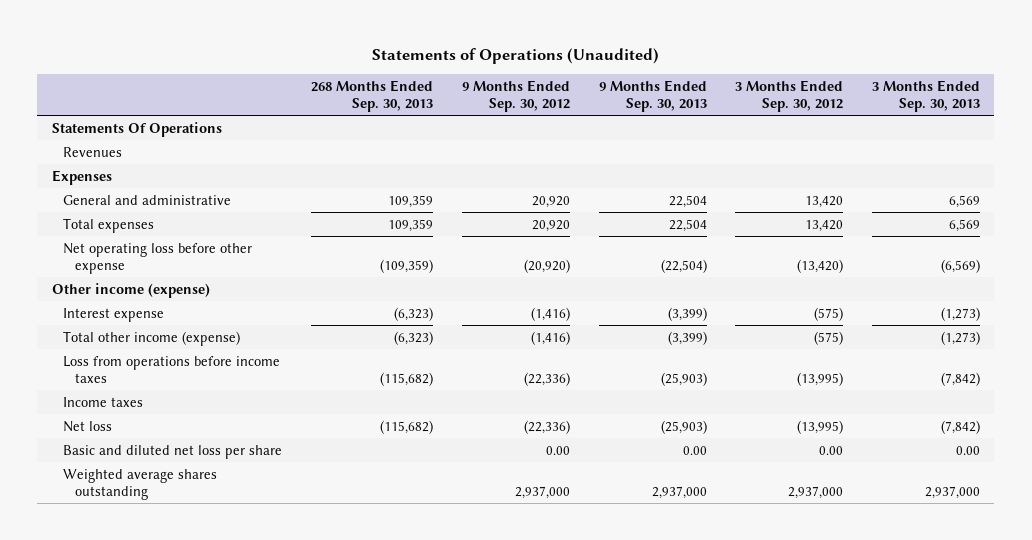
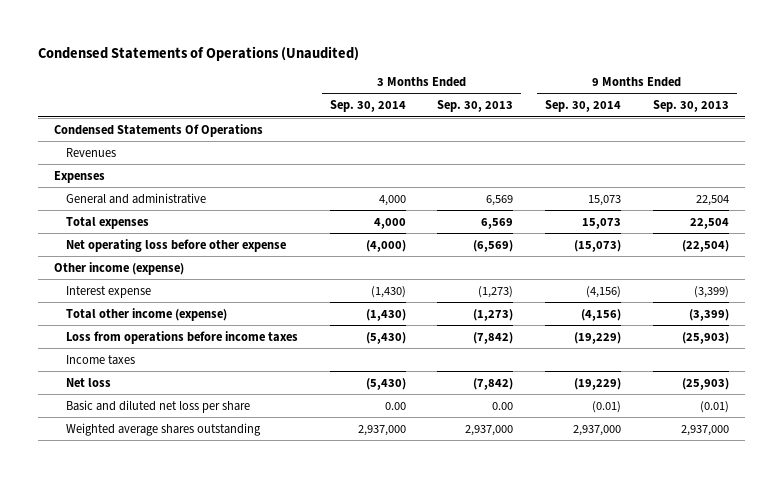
[371,47,659,64] Statements of Operations (Unaudited) -> [38,45,360,61] Condensed Statements of Operations (Unaudited)
[311,79,434,113] 268 Months Ended Sep. 30, 2013 -> none
[461,79,570,113] 9 Months Ended Sep. 30, 2012 -> none
[735,79,844,113] 3 Months Ended Sep. 30, 2012 -> none
none -> [329,100,406,113] Sep. 30, 2014
none -> [545,100,622,113] Sep. 30, 2014
[51,121,222,137] Statements Of Operations -> [54,123,264,137] Condensed Statements Of Operations
[682,445,707,455] 0.00 -> [700,400,730,413] (0.01)

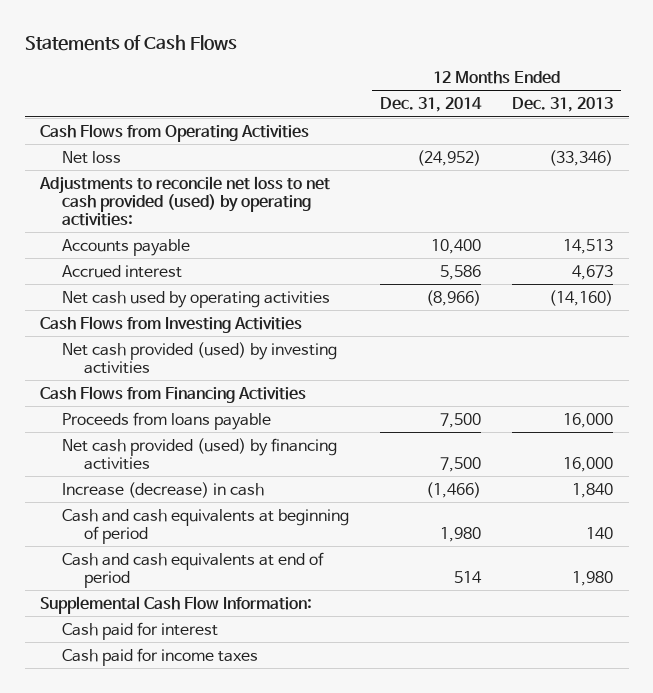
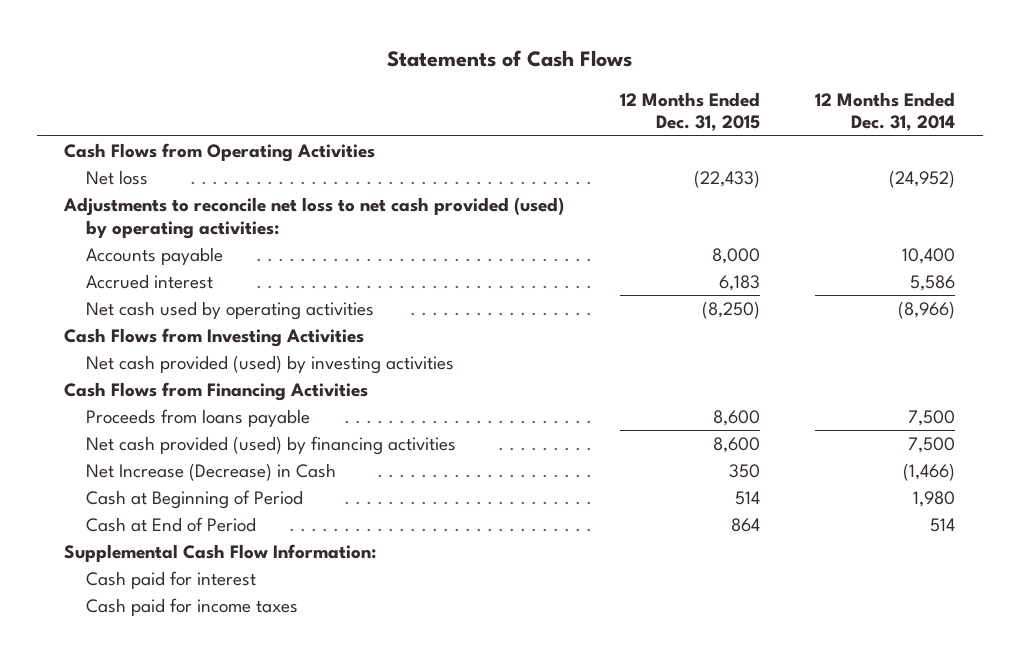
[512,97,614,113] Dec. 31, 2013 -> none
none -> [619,91,760,132] 12 Months Ended Dec. 31, 2015
[62,481,265,498] Increase (decrease) in cash -> [86,463,337,482] Net Increase (Decrease) in Cash
[62,508,350,544] Cash and cash equivalents at beginning of period -> [86,490,304,510] Cash at Beginning of Period
[62,551,325,588] Cash and cash equivalents at end of period -> [86,517,257,533] Cash at End of Period

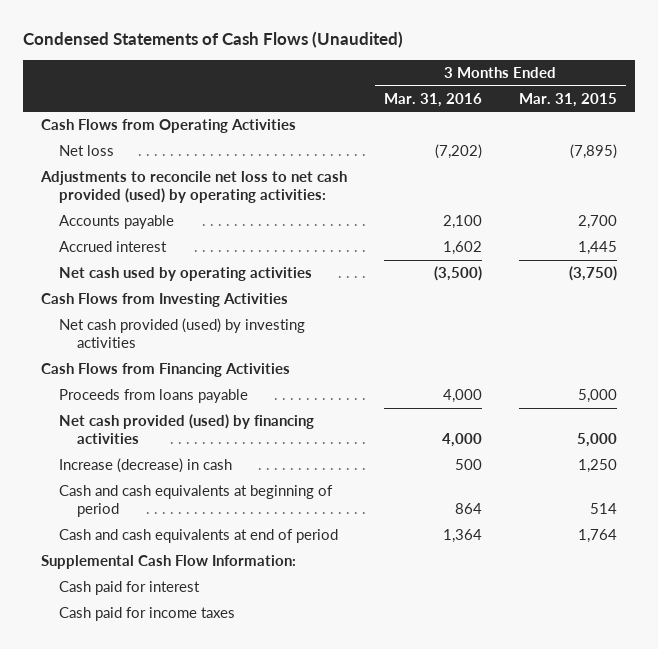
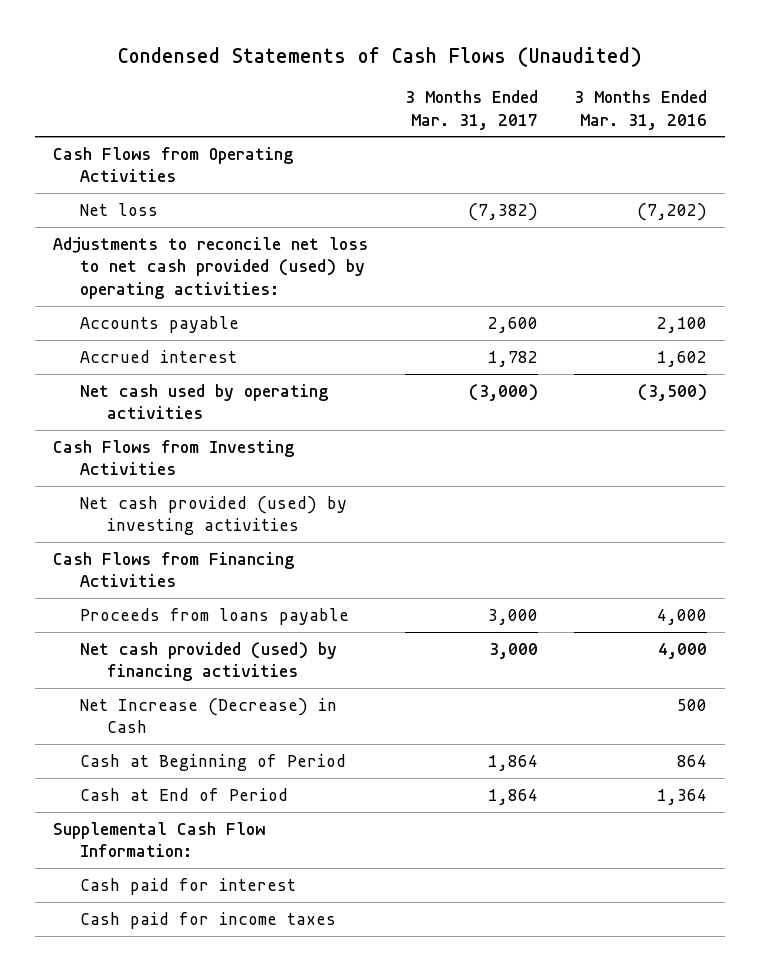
[518,92,617,107] Mar. 31, 2015 -> none
none -> [404,90,538,130] 3 Months Ended Mar. 31, 2017
[59,458,233,474] Increase (decrease) in cash -> [80,697,338,734] Net Increase (Decrease) in Cash
[59,485,334,517] Cash and cash equivalents at beginning of period -> [80,753,347,771] Cash at Beginning of Period
[59,529,339,544] Cash and cash equivalents at end of period -> [80,787,289,801] Cash at End of Period

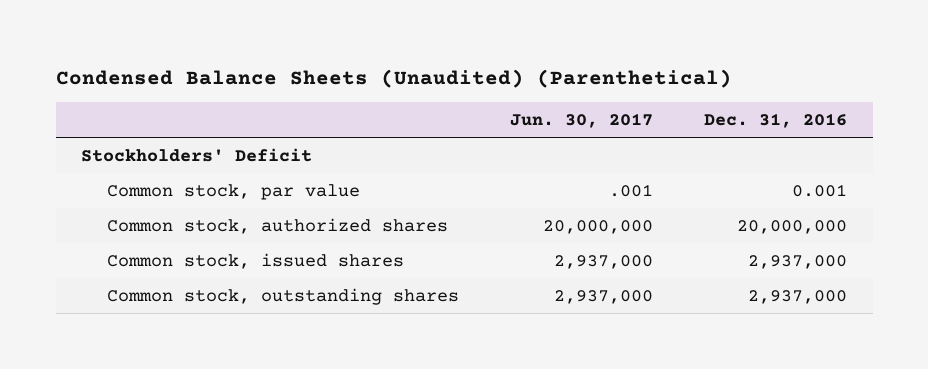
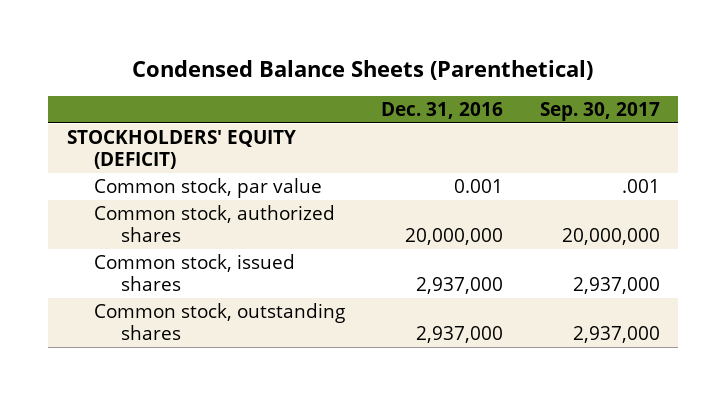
[55,68,732,88] Condensed Balance Sheets (Unaudited) (Parenthetical) -> [132,60,594,81] Condensed Balance Sheets (Parenthetical)
[509,112,653,128] Jun. 30, 2017 -> none
none -> [539,101,660,121] Sep. 30, 2017
[81,147,313,162] Stockholders' Deficit -> [66,130,296,170] STOCKHOLDERS' EQUITY (DEFICIT)

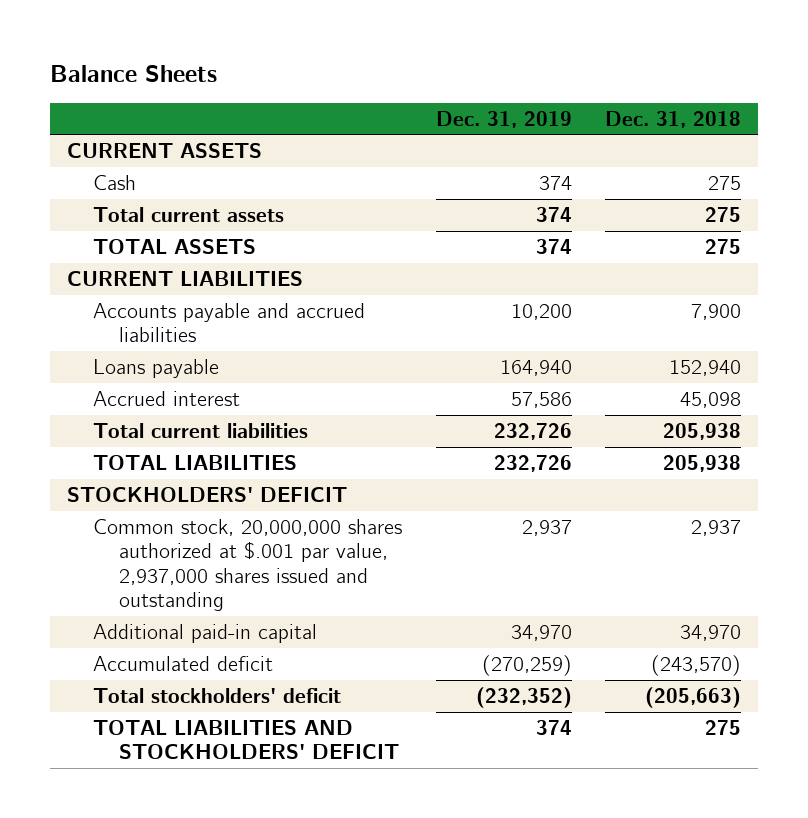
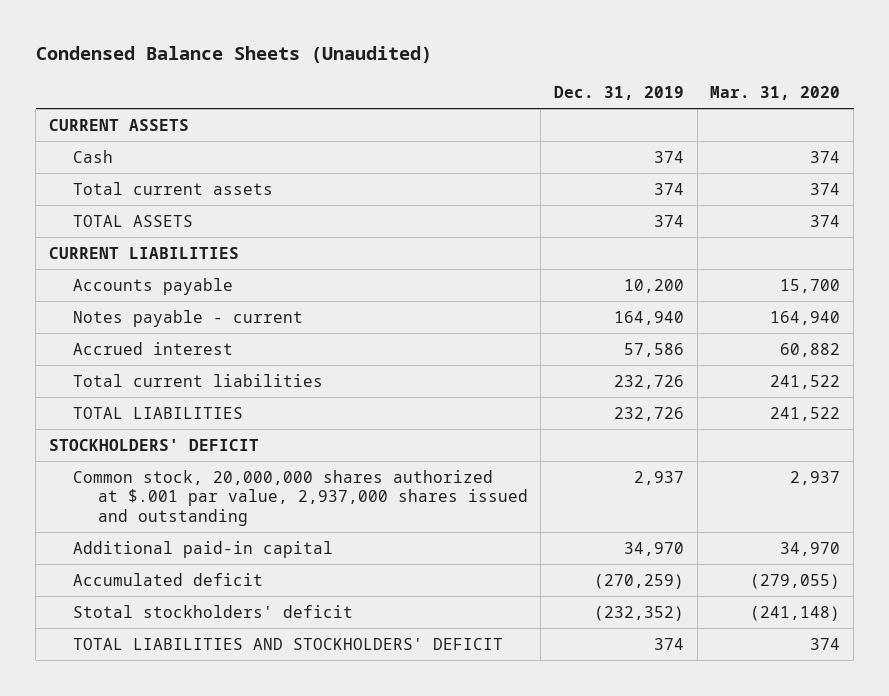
[49,65,217,83] Balance Sheets -> [35,46,432,64] Condensed Balance Sheets (Unaudited)
[605,110,742,128] Dec. 31, 2018 -> none
none -> [710,85,841,100] Mar. 31, 2020
[92,302,365,343] Accounts payable and accrued liabilities -> none
none -> [73,277,234,295] Accounts payable
[92,358,219,378] Loans payable -> [73,309,304,327] Notes payable - current
[92,687,341,703] Total stockholders' deficit -> [73,604,354,618] Stotal stockholders' deficit

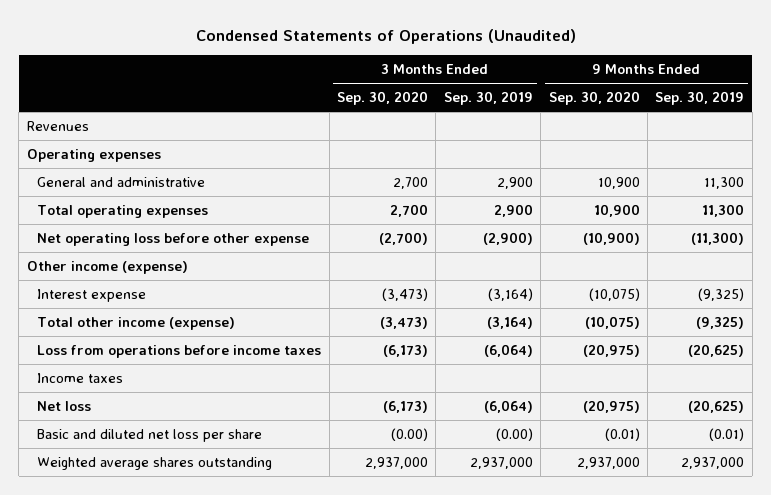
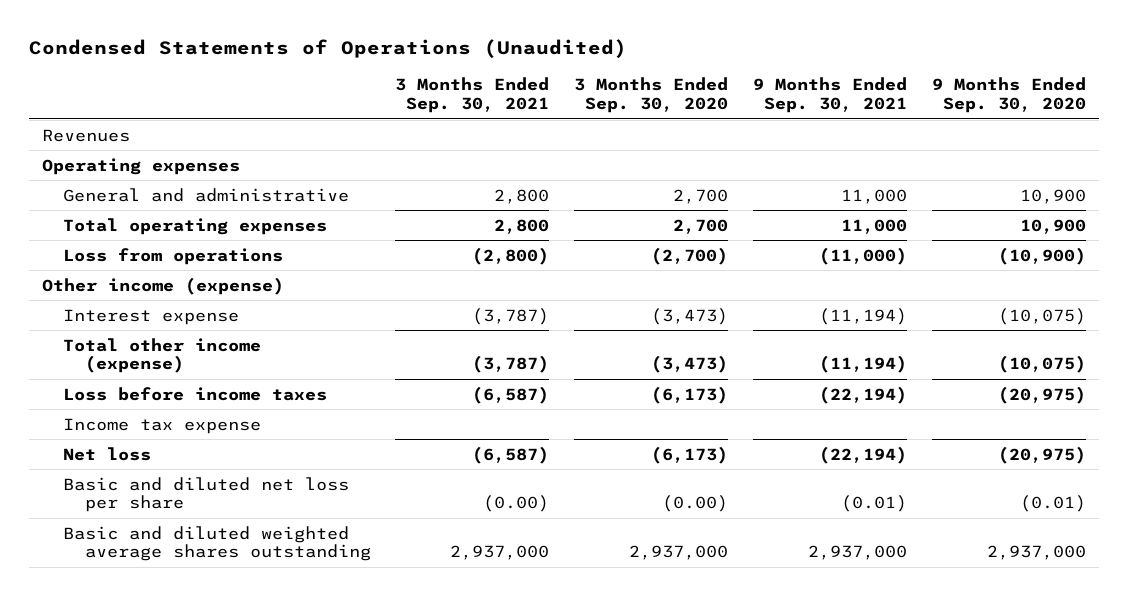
[443,91,533,106] Sep. 30, 2019 -> none
[655,91,745,106] Sep. 30, 2019 -> none
none -> [395,77,550,114] 3 Months Ended Sep. 30, 2021
none -> [753,77,908,114] 9 Months Ended Sep. 30, 2021
[37,232,310,246] Net operating loss before other expense -> [63,247,284,265] Loss from operations
[37,344,322,358] Loss from operations before income taxes -> [63,386,328,401] Loss before income taxes
[37,372,124,383] Income taxes -> [63,417,262,434] Income tax expense
[37,456,273,470] Weighted average shares outstanding -> [63,525,371,562] Basic and diluted weighted average shares outstanding

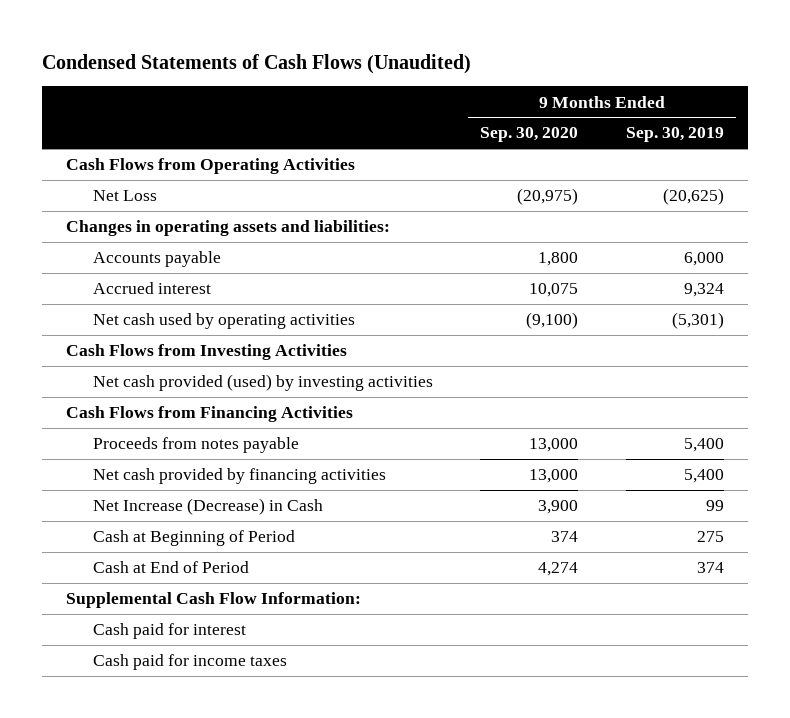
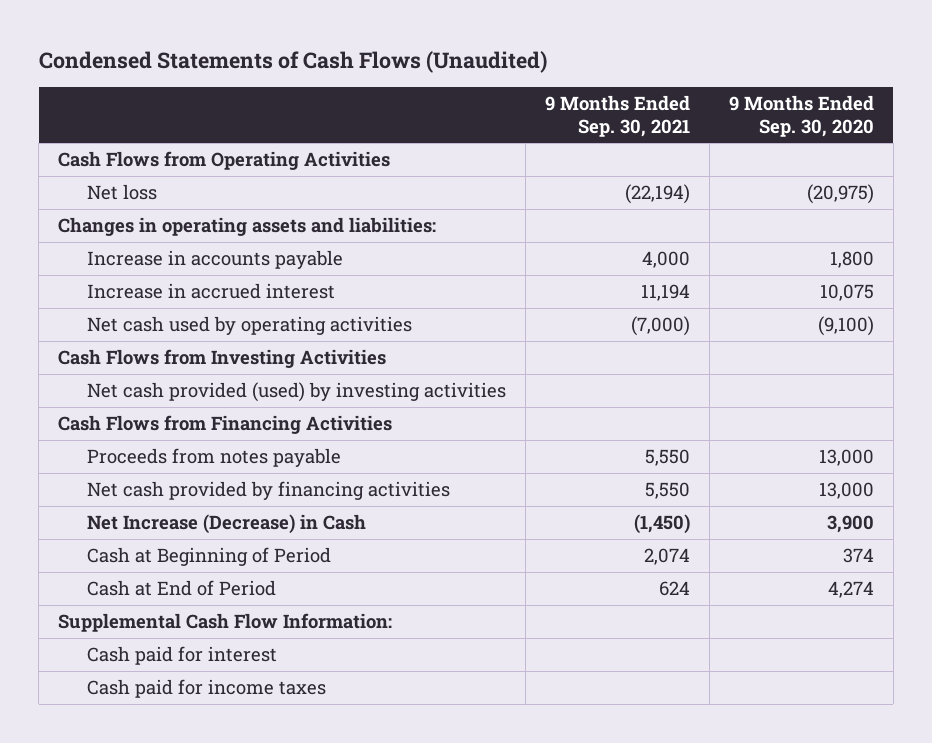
[625,127,724,143] Sep. 30, 2019 -> none
none -> [544,94,690,137] 9 Months Ended Sep. 30, 2021
[92,190,157,202] Net Loss -> [86,184,157,201] Net loss
[92,251,221,268] Accounts payable -> [86,250,343,270] Increase in accounts payable
[92,282,211,295] Accrued interest -> [86,283,335,300] Increase in accrued interest

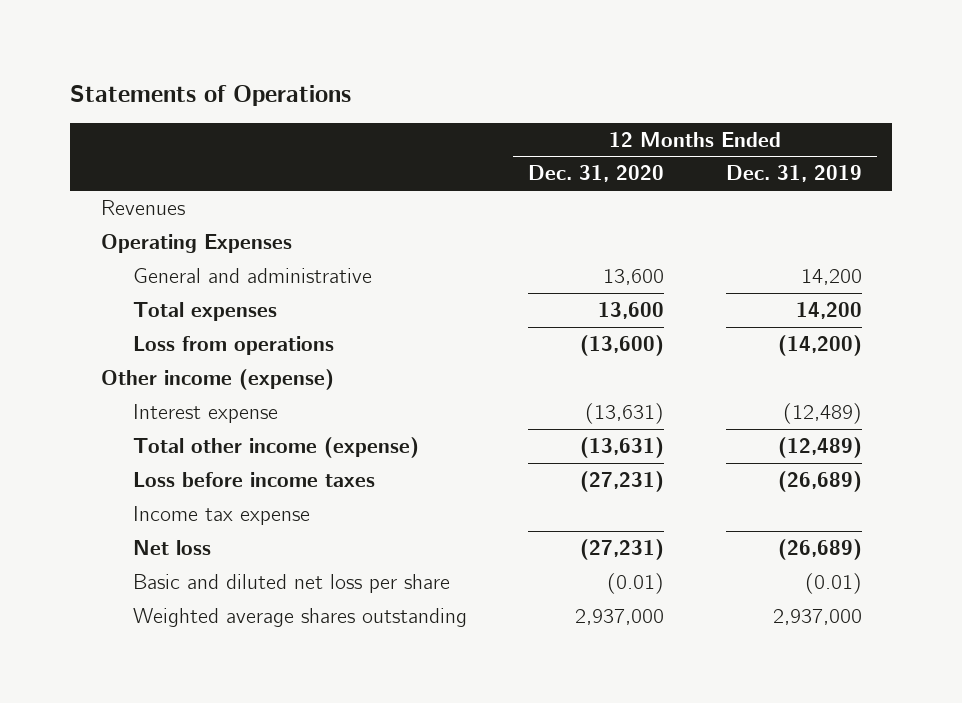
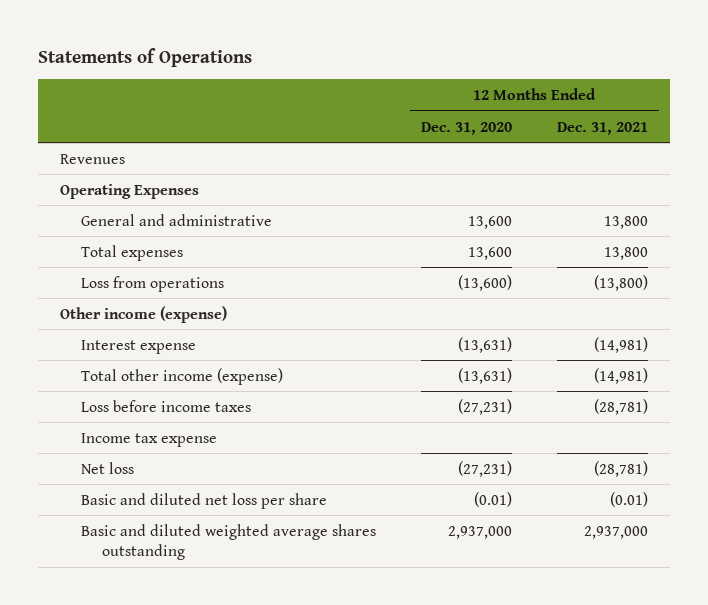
[725,165,862,183] Dec. 31, 2019 -> none
none -> [556,121,648,135] Dec. 31, 2021
[133,607,468,627] Weighted average shares outstanding -> [81,523,377,560] Basic and diluted weighted average shares outstanding

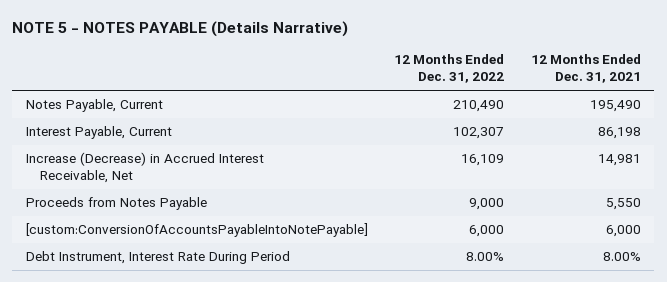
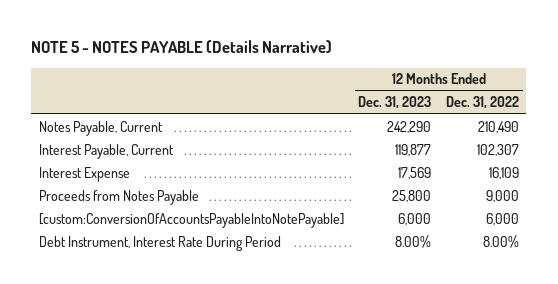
[531,54,642,84] 12 Months Ended Dec. 31, 2021 -> none
none -> [358,96,432,110] Dec. 31, 2023
[25,152,264,184] Increase (Decrease) in Accrued Interest Receivable, Net -> [38,166,130,182] Interest Expense

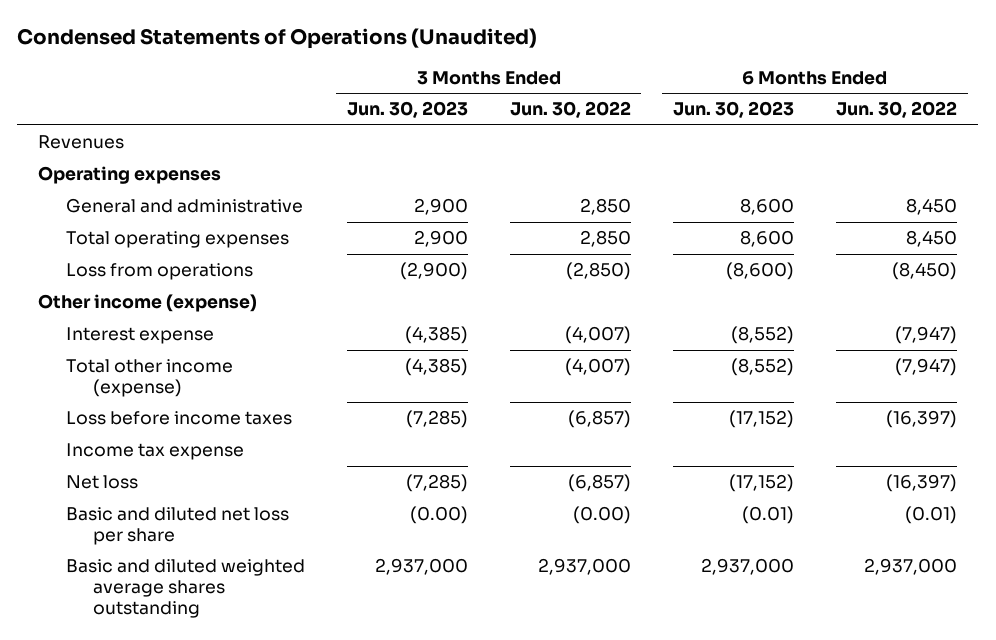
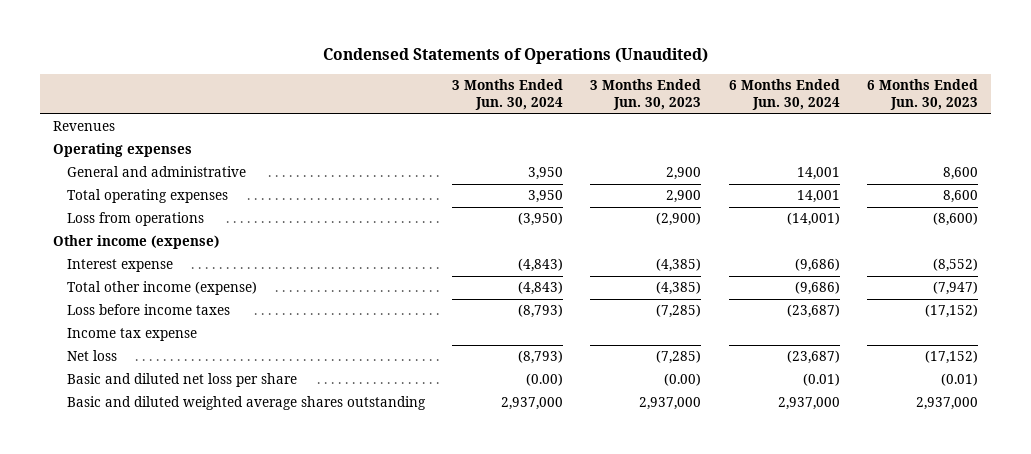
[509,101,631,119] Jun. 30, 2022 -> none
[836,101,958,119] Jun. 30, 2022 -> none
none -> [452,78,564,110] 3 Months Ended Jun. 30, 2024
none -> [728,78,840,110] 6 Months Ended Jun. 30, 2024
[731,358,795,377] (8,552) -> [932,281,978,296] (7,947)

